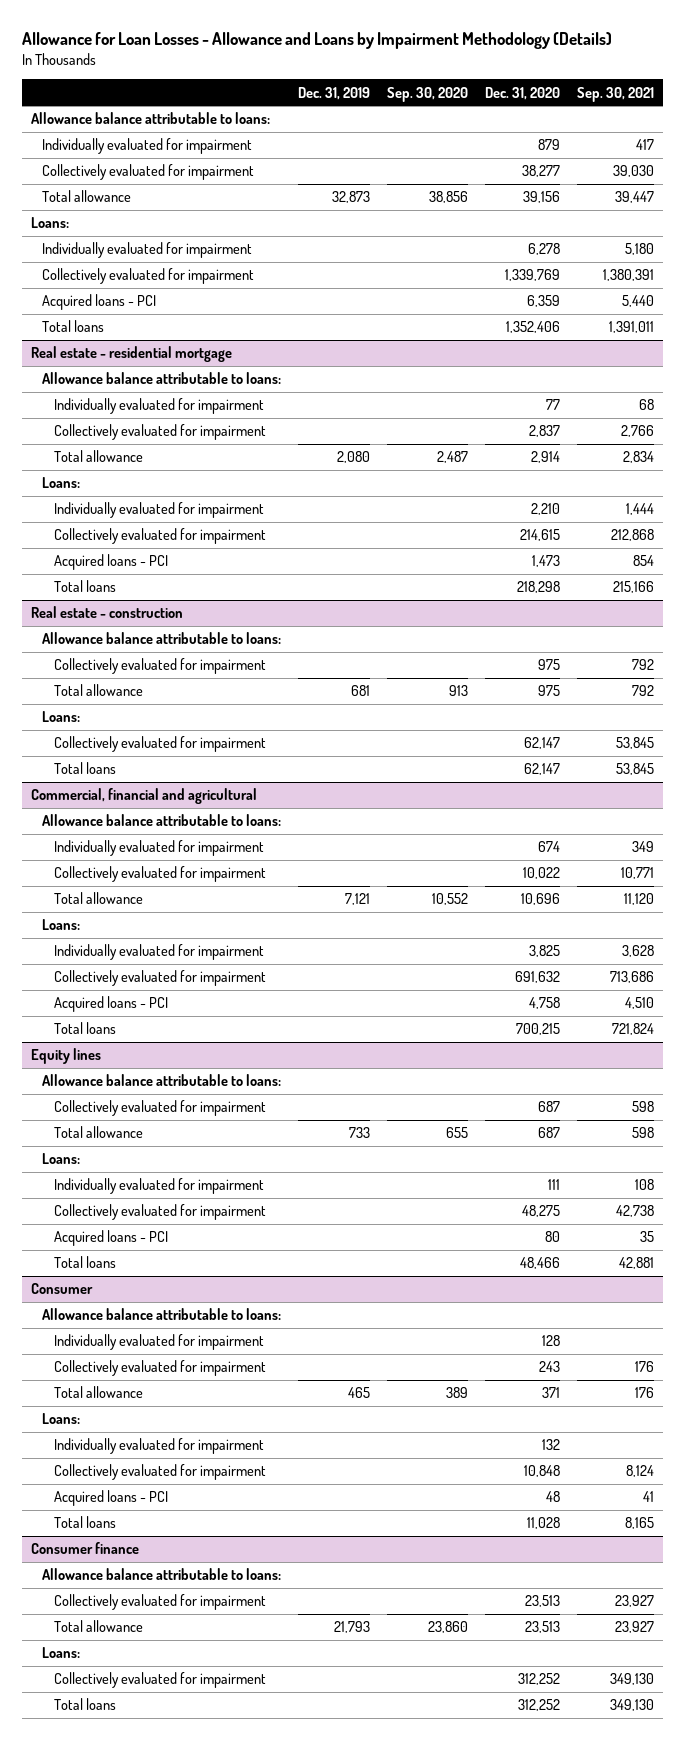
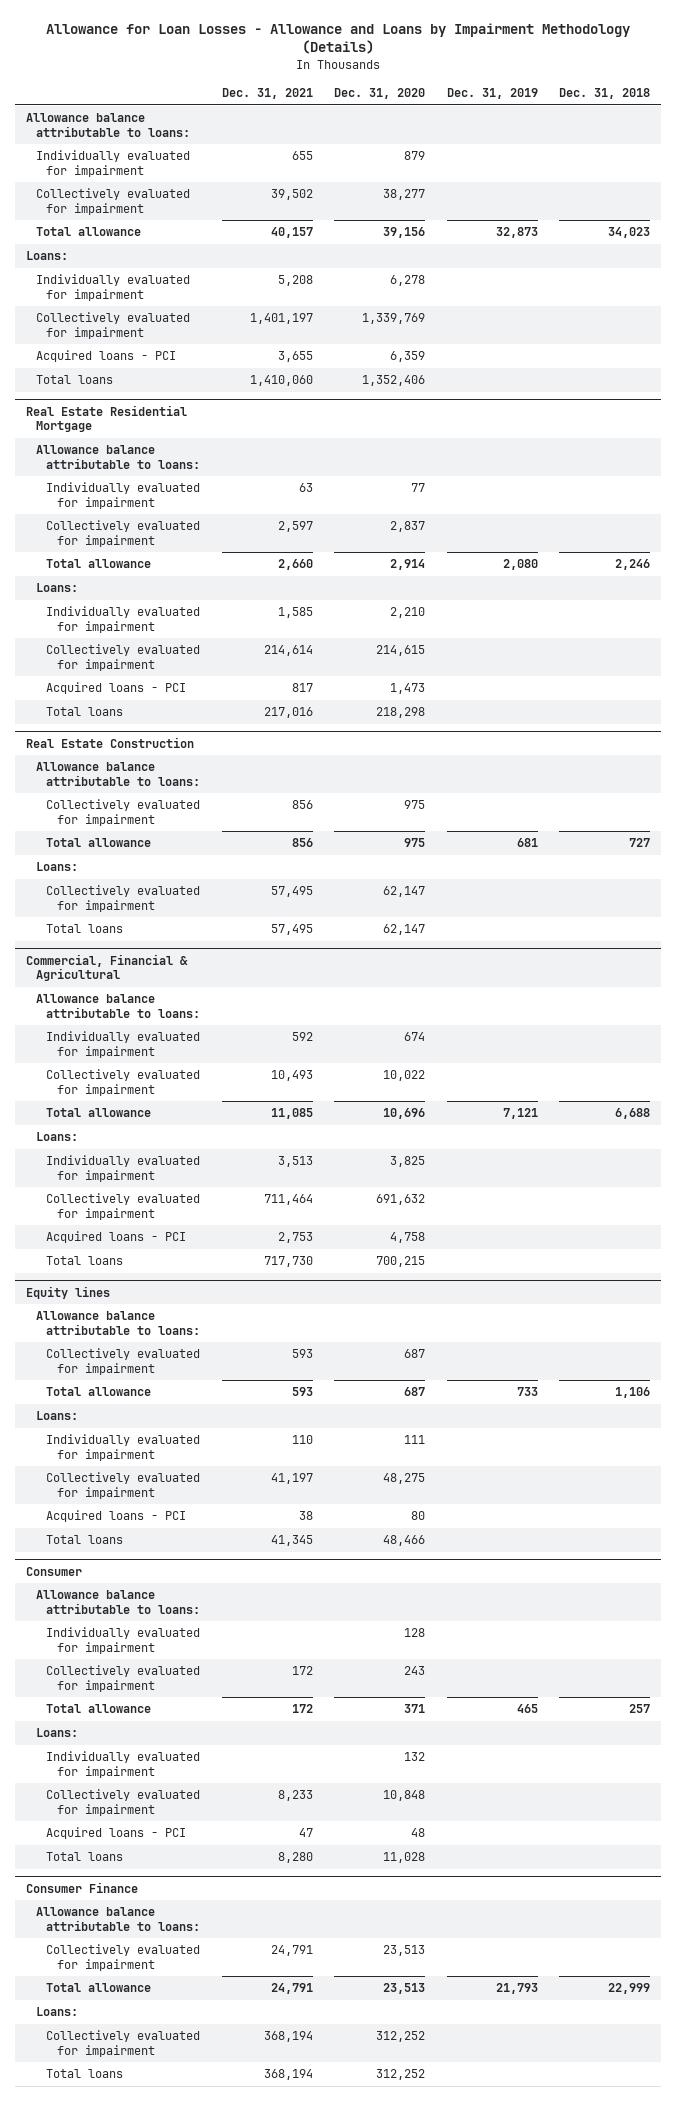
[387,86,469,102] Sep. 30, 2020 -> none
[577,86,655,102] Sep. 30, 2021 -> none
none -> [221,88,313,100] Dec. 31, 2021
none -> [558,88,650,100] Dec. 31, 2018
[30,346,232,363] Real estate - residential mortgage -> [25,404,187,432] Real Estate Residential Mortgage
[30,606,183,619] Real estate - construction -> [25,736,194,748] Real Estate Construction
[30,788,257,805] Commercial, financial and agricultural -> [25,953,188,981] Commercial, Financial & Agricultural
[30,1542,139,1555] Consumer finance -> [25,1881,138,1893] Consumer Finance

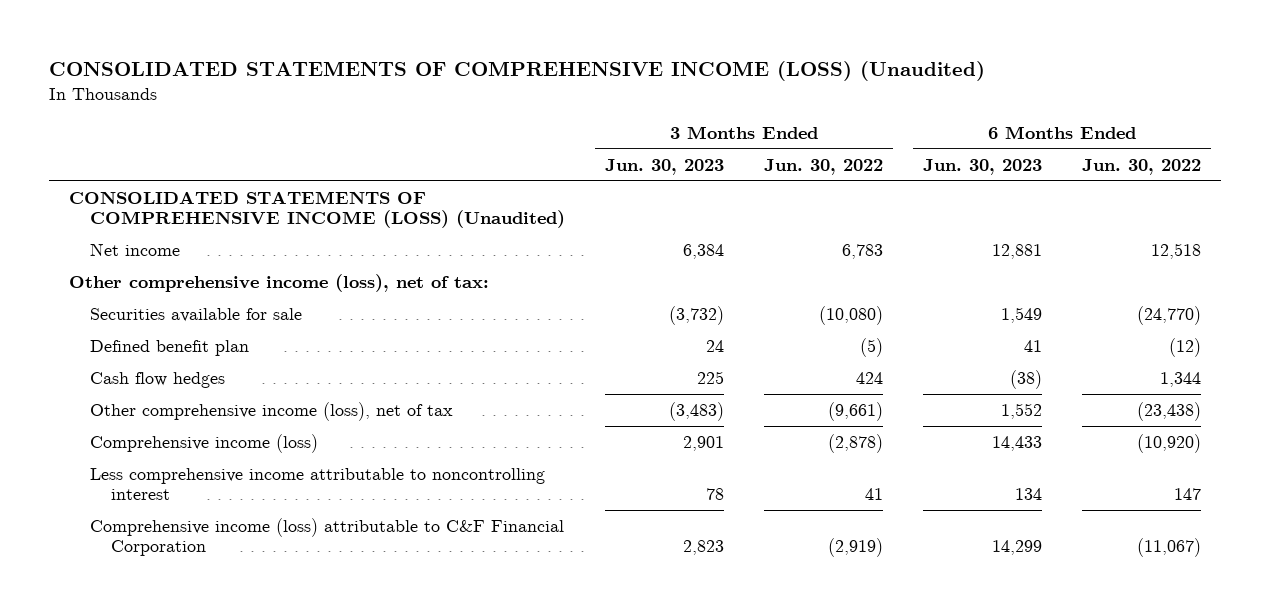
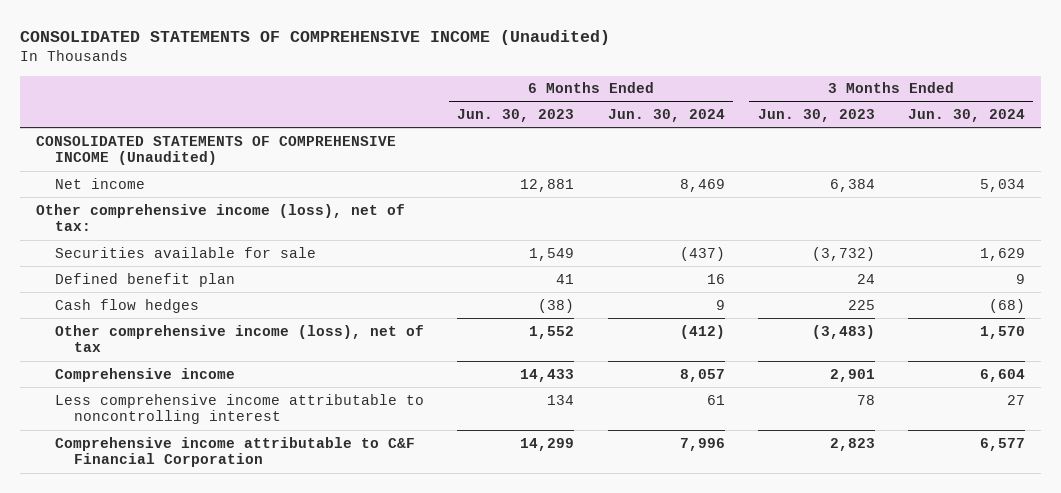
[49,61,986,82] CONSOLIDATED STATEMENTS OF COMPREHENSIVE INCOME (LOSS) (Unaudited) -> [19,30,610,46] CONSOLIDATED STATEMENTS OF COMPREHENSIVE INCOME (Unaudited)
[763,158,883,175] Jun. 30, 2022 -> none
[1081,158,1201,175] Jun. 30, 2022 -> none
none -> [607,109,725,123] Jun. 30, 2024
none -> [907,109,1025,123] Jun. 30, 2024
[69,190,565,229] CONSOLIDATED STATEMENTS OF COMPREHENSIVE INCOME (LOSS) (Unaudited) -> [36,135,397,166] CONSOLIDATED STATEMENTS OF COMPREHENSIVE INCOME (Unaudited)
[89,433,318,453] Comprehensive income (loss) -> [55,367,236,382] Comprehensive income
[89,517,564,557] Comprehensive income (loss) attributable to C&F Financial Corporation -> [55,436,416,468] Comprehensive income attributable to C&F Financial Corporation

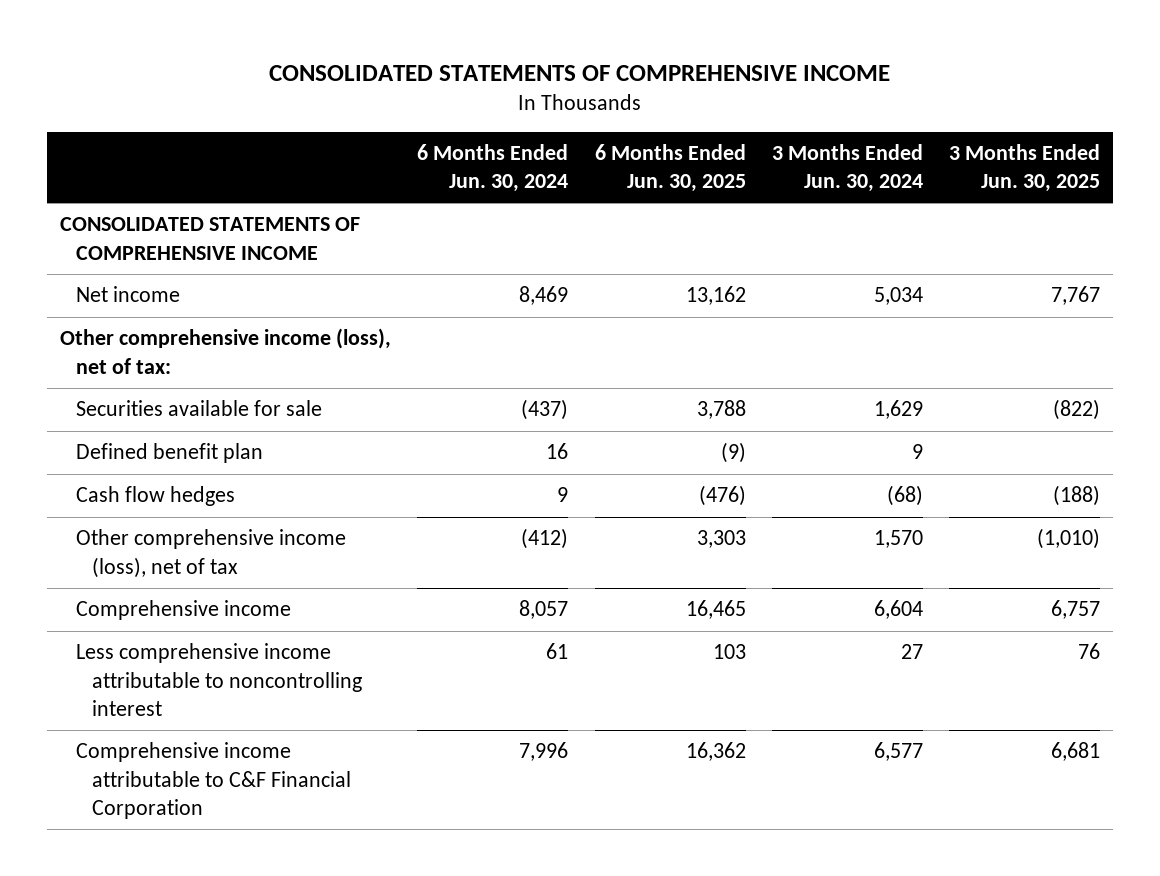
[19,30,610,46] CONSOLIDATED STATEMENTS OF COMPREHENSIVE INCOME (Unaudited) -> [269,64,891,81] CONSOLIDATED STATEMENTS OF COMPREHENSIVE INCOME
[457,109,575,123] Jun. 30, 2023 -> none
[757,109,875,123] Jun. 30, 2023 -> none
none -> [594,143,746,193] 6 Months Ended Jun. 30, 2025
none -> [949,143,1101,193] 3 Months Ended Jun. 30, 2025
[36,135,397,166] CONSOLIDATED STATEMENTS OF COMPREHENSIVE INCOME (Unaudited) -> [59,217,360,260] CONSOLIDATED STATEMENTS OF COMPREHENSIVE INCOME

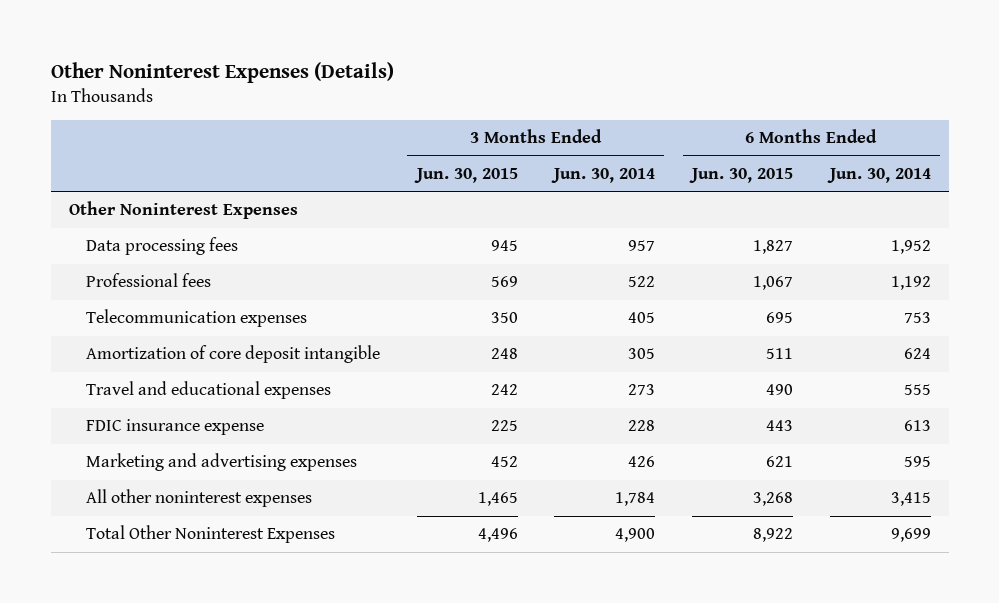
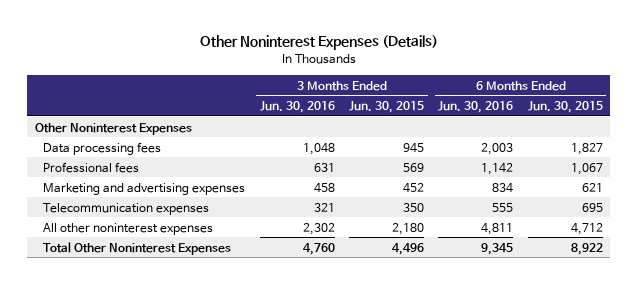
[551,167,656,183] Jun. 30, 2014 -> none
[826,167,931,183] Jun. 30, 2014 -> none
none -> [259,100,335,113] Jun. 30, 2016
none -> [438,100,514,113] Jun. 30, 2016
[85,345,380,364] Amortization of core deposit intangible -> none
[85,381,331,400] Travel and educational expenses -> none
[85,419,264,436] FDIC insurance expense -> none
[85,309,307,328] Telecommunication expenses -> [43,202,210,215] Telecommunication expenses
[477,492,518,507] 1,465 -> [392,222,425,235] 2,180
[752,492,793,507] 3,268 -> [570,222,603,235] 4,712

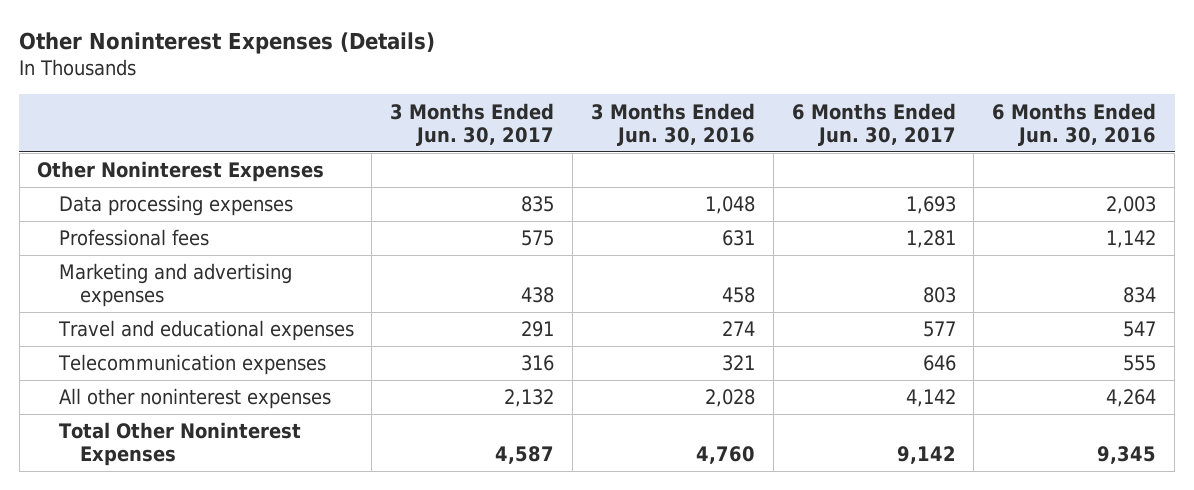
[349,100,425,113] Jun. 30, 2015 -> none
[527,100,603,113] Jun. 30, 2015 -> none
none -> [390,102,555,146] 3 Months Ended Jun. 30, 2017
none -> [791,102,956,146] 6 Months Ended Jun. 30, 2017
[43,141,162,155] Data processing fees -> [58,195,293,217] Data processing expenses
none -> [57,320,354,342] Travel and educational expenses
[302,222,335,235] 2,302 -> [704,389,755,408] 2,028
[481,222,514,235] 4,811 -> [1106,389,1157,408] 4,264

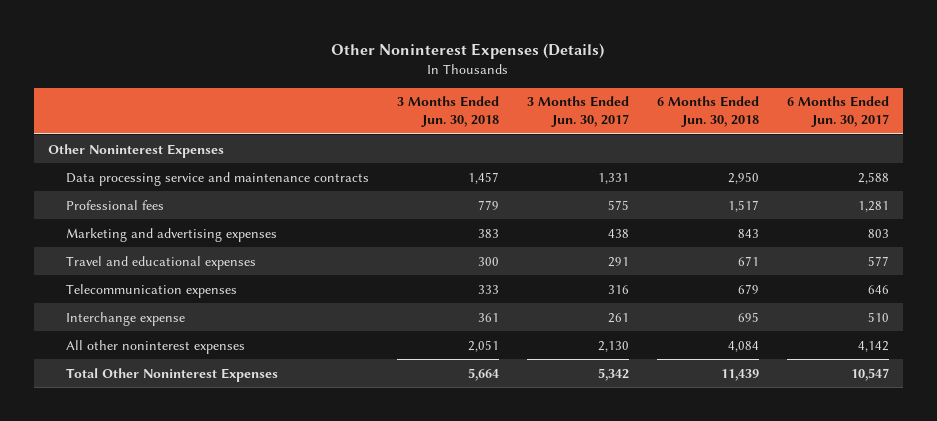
[590,102,755,146] 3 Months Ended Jun. 30, 2016 -> none
[992,102,1157,146] 6 Months Ended Jun. 30, 2016 -> none
none -> [397,96,500,128] 3 Months Ended Jun. 30, 2018
none -> [656,96,759,128] 6 Months Ended Jun. 30, 2018
[58,195,293,217] Data processing expenses -> none
none -> [66,171,370,186] Data processing service and maintenance contracts
none -> [66,311,186,326] Interchange expense
[504,389,555,408] 2,132 -> [598,340,630,352] 2,130
[495,446,555,465] 4,587 -> [598,367,630,381] 5,342
[896,446,956,465] 9,142 -> [850,367,889,381] 10,547

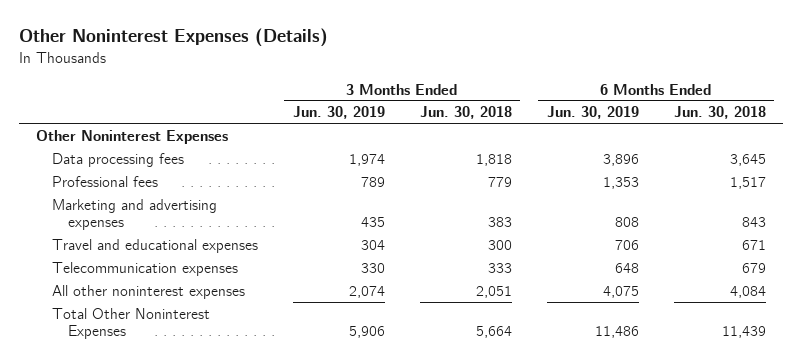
[527,96,630,128] 3 Months Ended Jun. 30, 2017 -> none
[786,96,889,128] 6 Months Ended Jun. 30, 2017 -> none
none -> [292,106,385,120] Jun. 30, 2019
none -> [546,106,639,120] Jun. 30, 2019
[66,171,370,186] Data processing service and maintenance contracts -> none
none -> [51,152,184,167] Data processing fees
[66,311,186,326] Interchange expense -> none

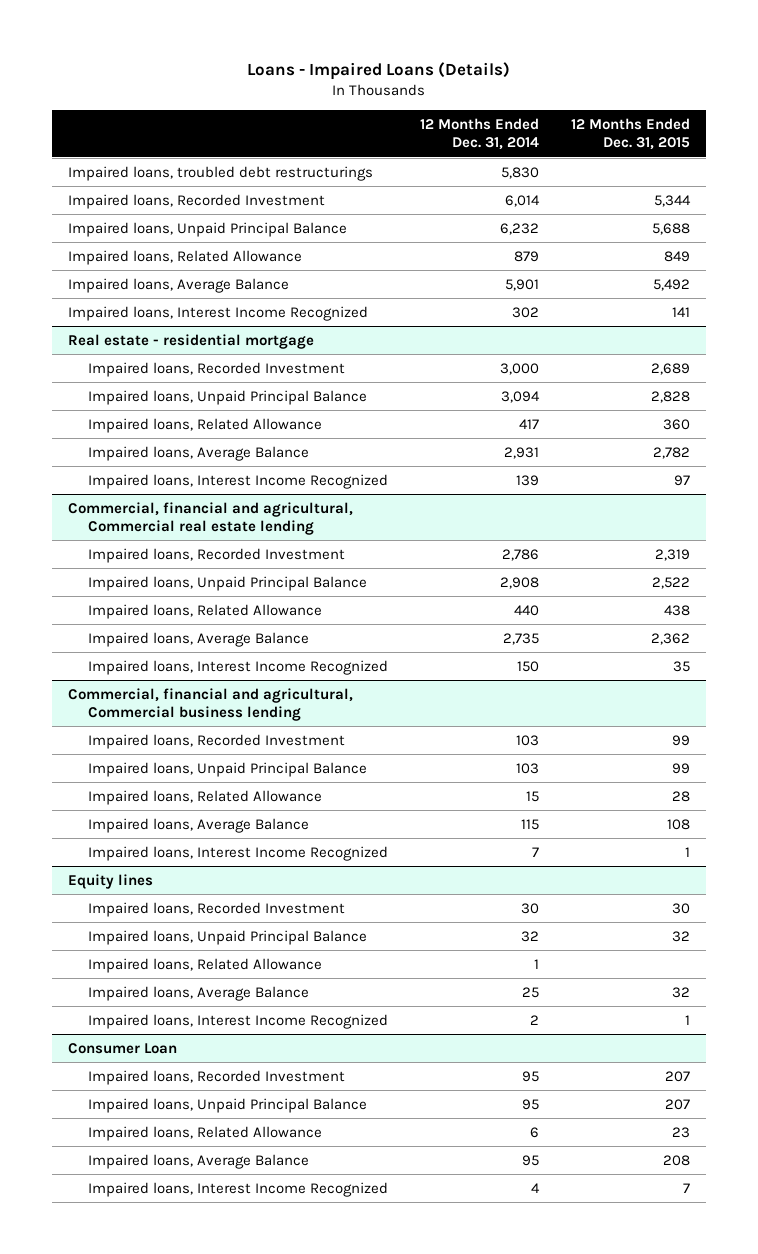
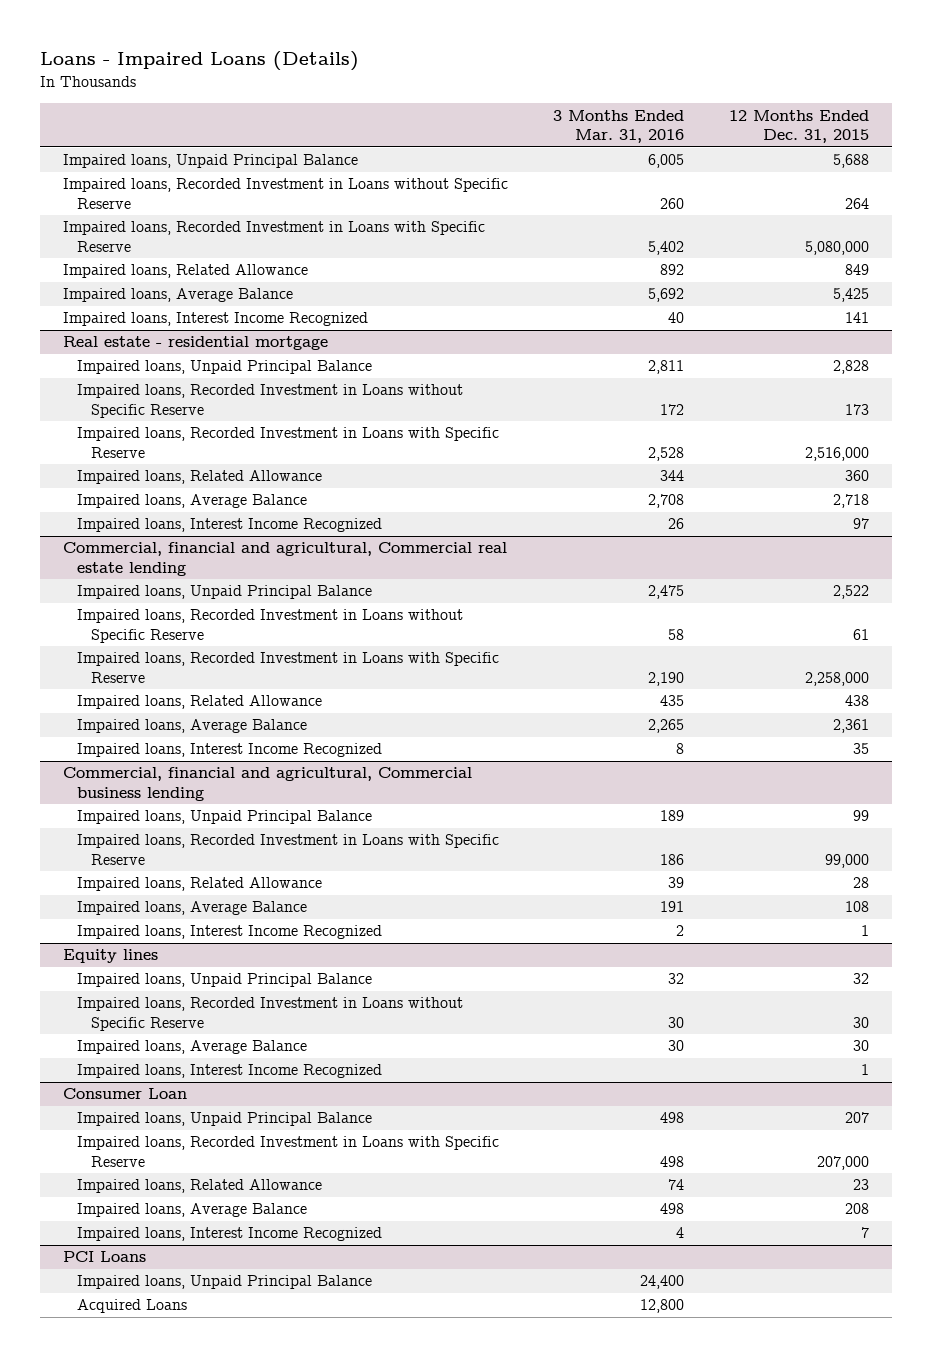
[419,118,539,151] 12 Months Ended Dec. 31, 2014 -> none
none -> [552,109,684,144] 3 Months Ended Mar. 31, 2016
[68,165,374,181] Impaired loans, troubled debt restructurings -> none
[68,193,326,209] Impaired loans, Recorded Investment -> none
none -> [62,178,508,210] Impaired loans, Recorded Investment in Loans without Specific Reserve
none -> [62,221,485,253] Impaired loans, Recorded Investment in Loans with Specific Reserve
[653,278,691,291] 5,492 -> [833,288,870,303] 5,425
[87,361,345,377] Impaired loans, Recorded Investment -> none
none -> [76,384,463,419] Impaired loans, Recorded Investment in Loans without Specific Reserve
none -> [76,427,499,459] Impaired loans, Recorded Investment in Loans with Specific Reserve
[653,446,691,459] 2,782 -> [833,494,870,509] 2,718
[87,547,345,563] Impaired loans, Recorded Investment -> none
none -> [76,609,463,644] Impaired loans, Recorded Investment in Loans without Specific Reserve
none -> [76,652,499,684] Impaired loans, Recorded Investment in Loans with Specific Reserve
[651,632,691,645] 2,362 -> [833,719,870,734] 2,361
[87,733,345,749] Impaired loans, Recorded Investment -> none
none -> [76,834,499,866] Impaired loans, Recorded Investment in Loans with Specific Reserve
[87,901,345,917] Impaired loans, Recorded Investment -> none
[87,957,322,973] Impaired loans, Related Allowance -> none
none -> [76,997,463,1032] Impaired loans, Recorded Investment in Loans without Specific Reserve
[672,986,691,998] 32 -> [853,1040,870,1052] 30
[87,1069,345,1085] Impaired loans, Recorded Investment -> none
none -> [76,1136,499,1168] Impaired loans, Recorded Investment in Loans with Specific Reserve
none -> [62,1251,146,1263] PCI Loans
none -> [76,1275,372,1290] Impaired loans, Unpaid Principal Balance
none -> [76,1299,187,1314] Acquired Loans

